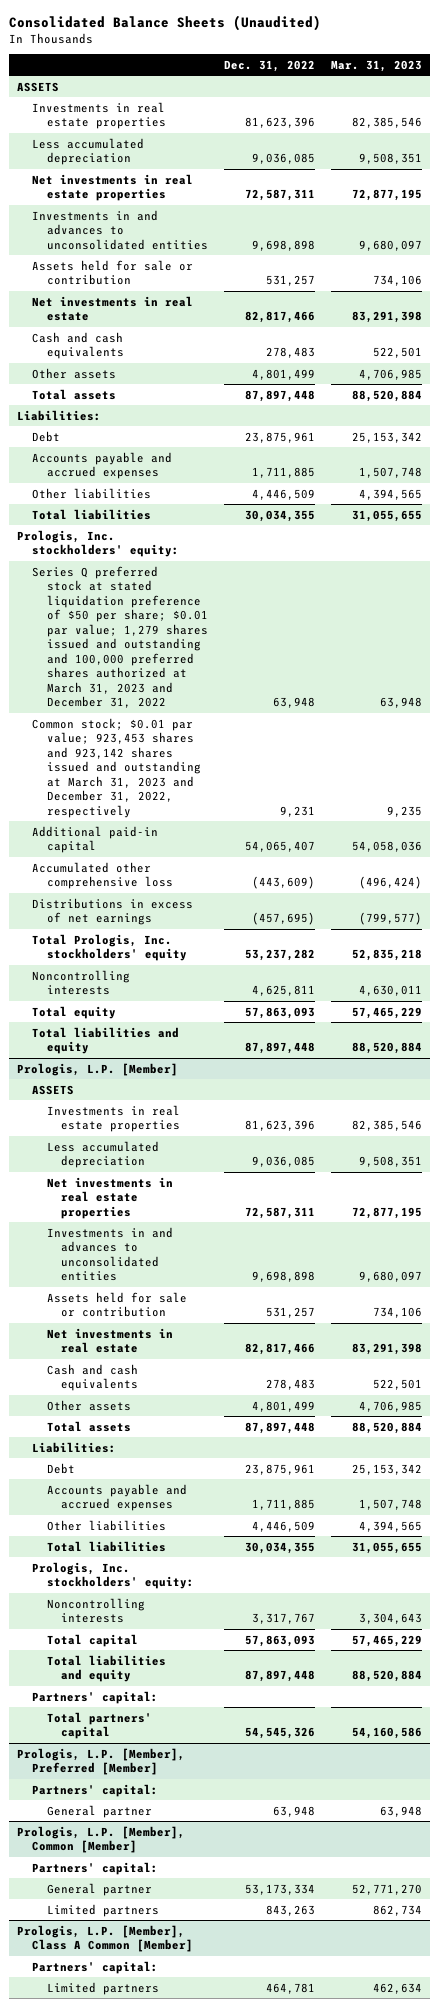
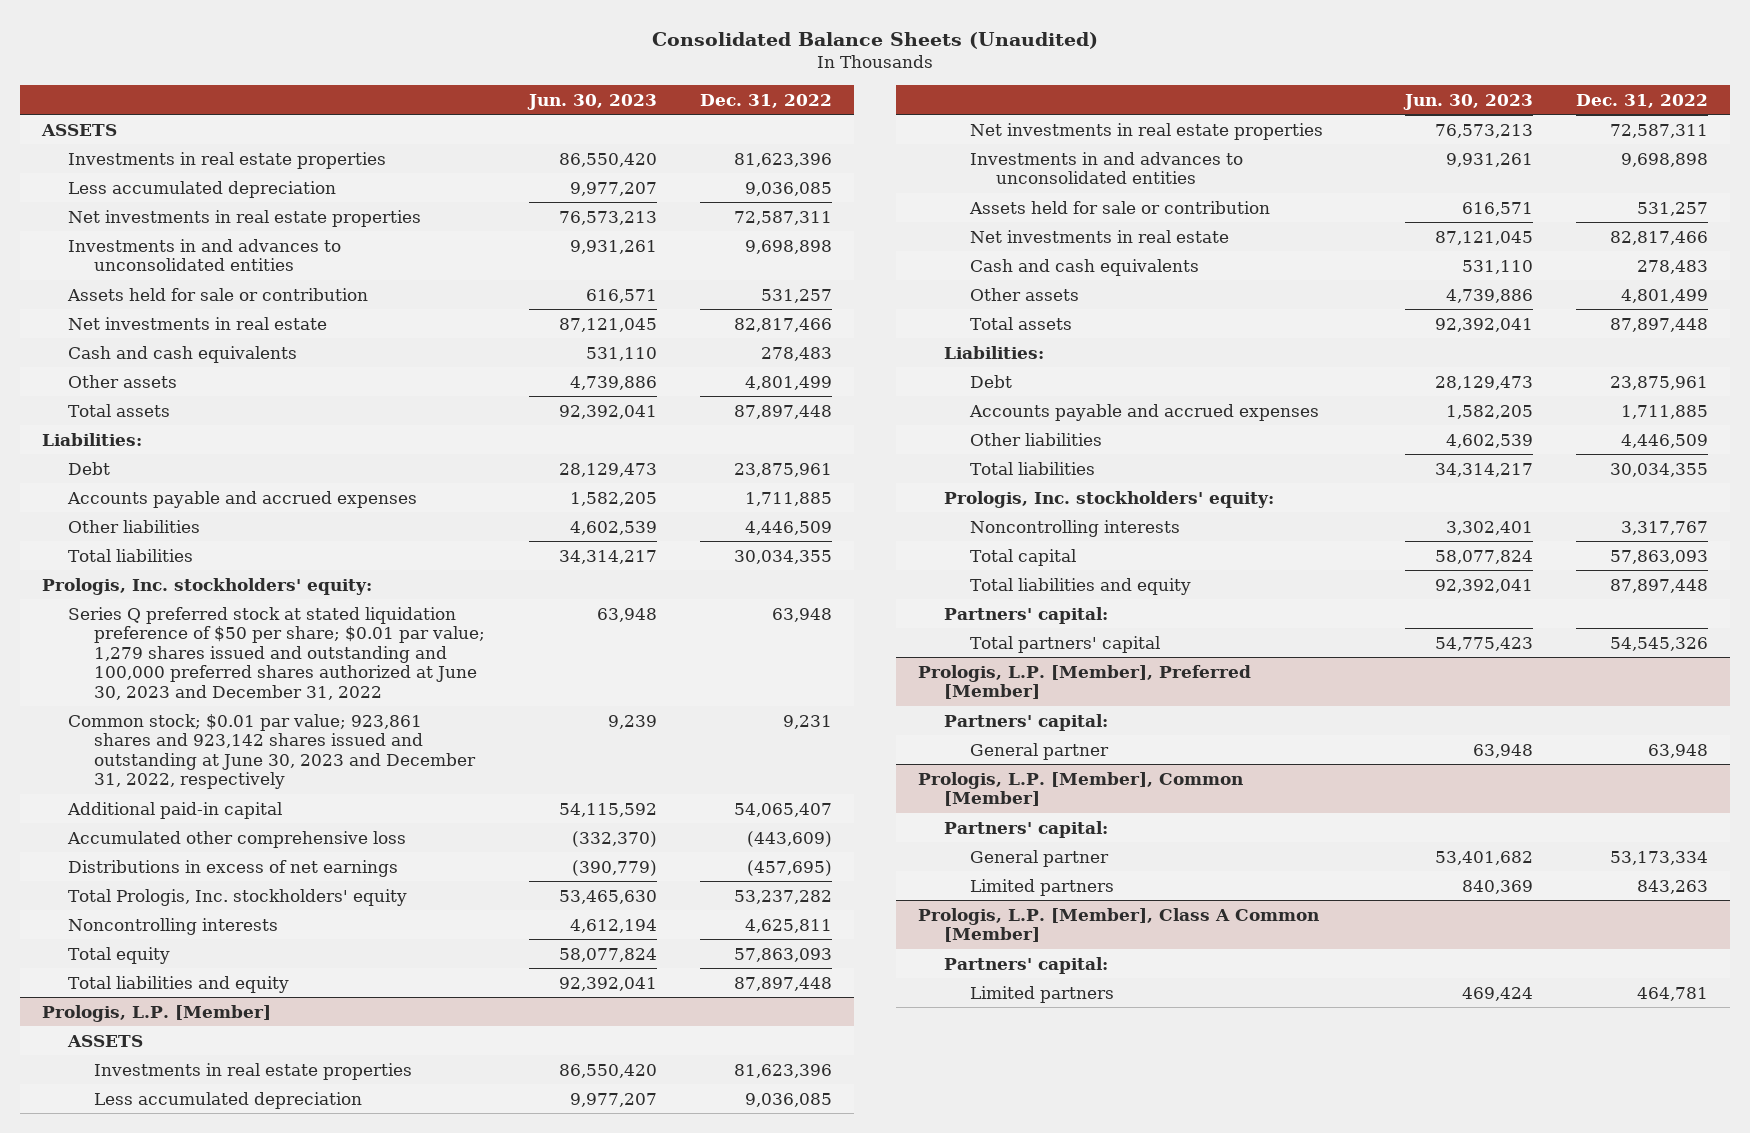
[331,59,423,72] Mar. 31, 2023 -> none
none -> [526,93,657,110] Jun. 30, 2023
[32,565,208,709] Series Q preferred stock at stated liquidation preference of $50 per share; $0.01 par value; 1,279 shares issued and outstanding and 100,000 preferred shares authorized at March 31, 2023 and December 31, 2022 -> [67,606,486,700] Series Q preferred stock at stated liquidation preference of $50 per share; $0.01 par value; 1,279 shares issued and outstanding and 100,000 preferred shares authorized at June 30, 2023 and December 31, 2022
[32,717,201,818] Common stock; $0.01 par value; 923,453 shares and 923,142 shares issued and outstanding at March 31, 2023 and December 31, 2022, respectively -> [67,713,477,790] Common stock; $0.01 par value; 923,861 shares and 923,142 shares issued and outstanding at June 30, 2023 and December 31, 2022, respectively

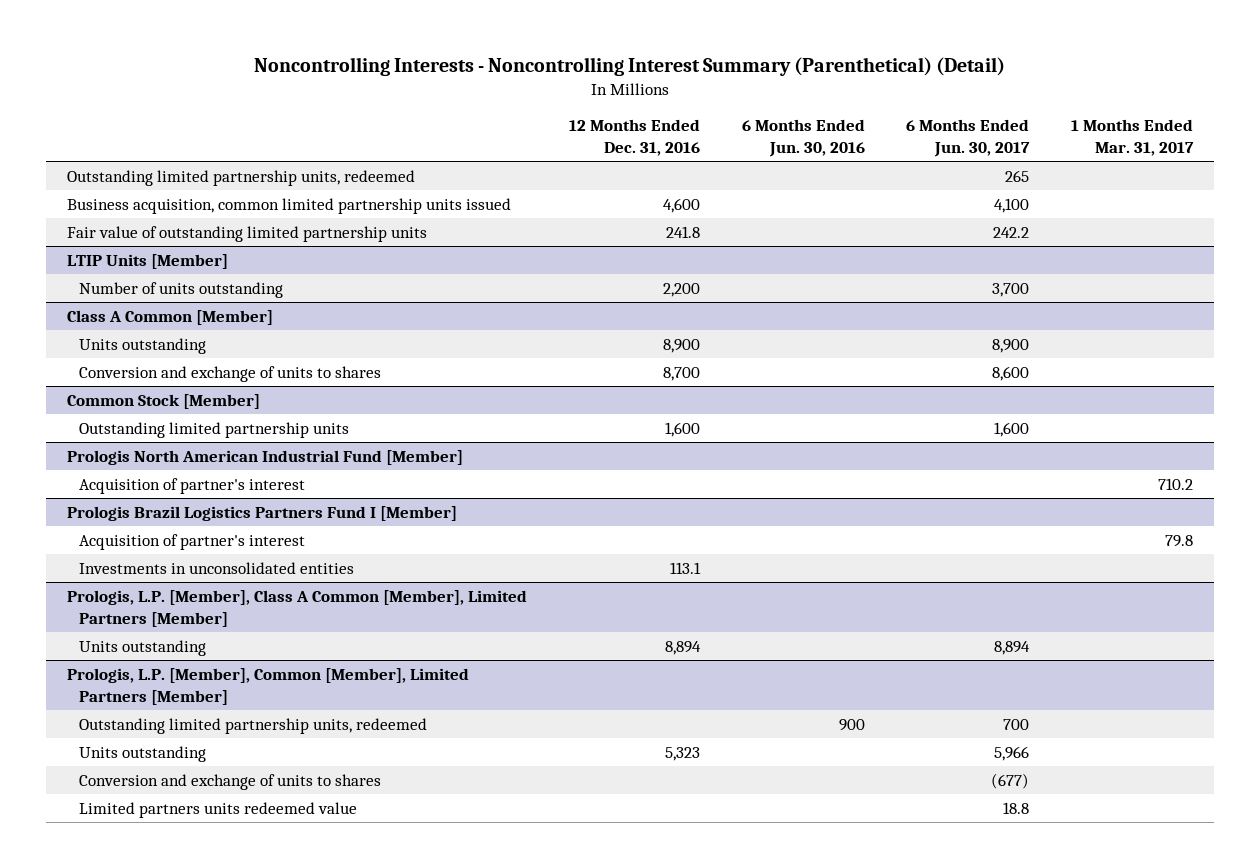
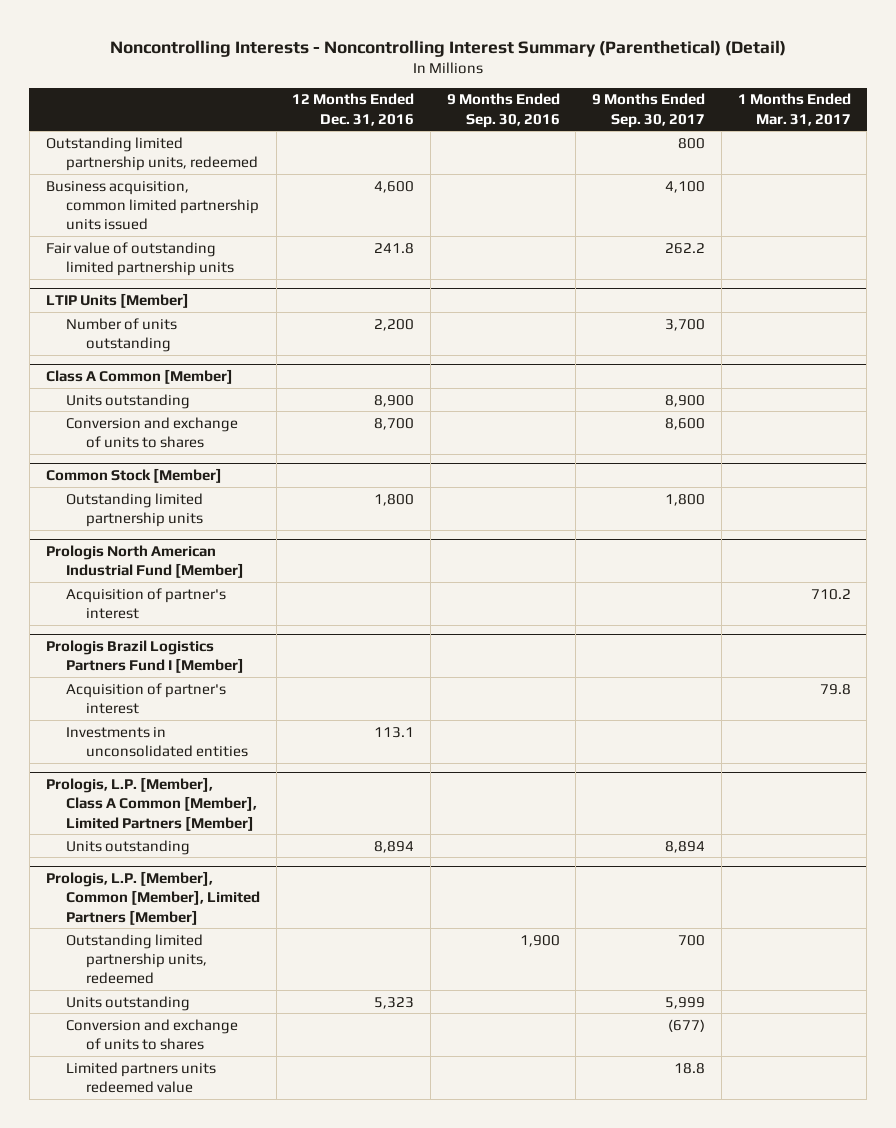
[741,119,865,157] 6 Months Ended Jun. 30, 2016 -> none
[906,119,1031,157] 6 Months Ended Jun. 30, 2017 -> none
none -> [446,93,560,128] 9 Months Ended Sep. 30, 2016
none -> [592,93,706,128] 9 Months Ended Sep. 30, 2017
[664,421,700,437] 1,600 -> [374,493,415,506] 1,800

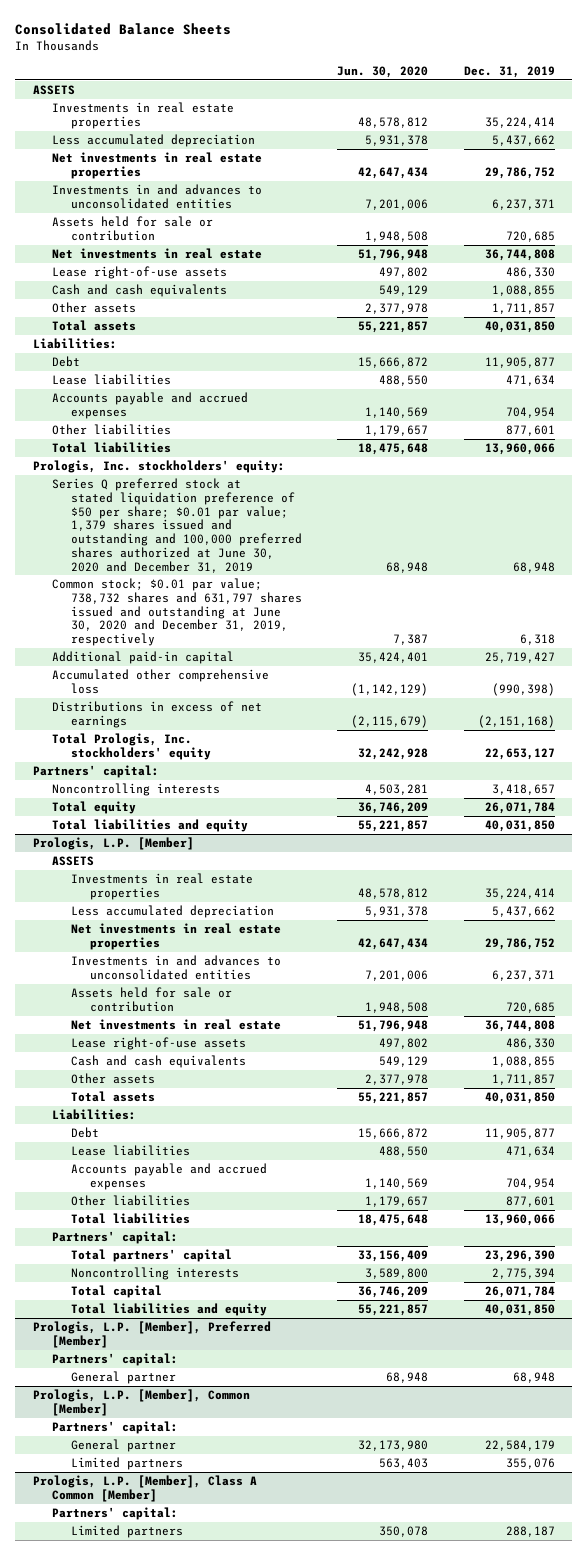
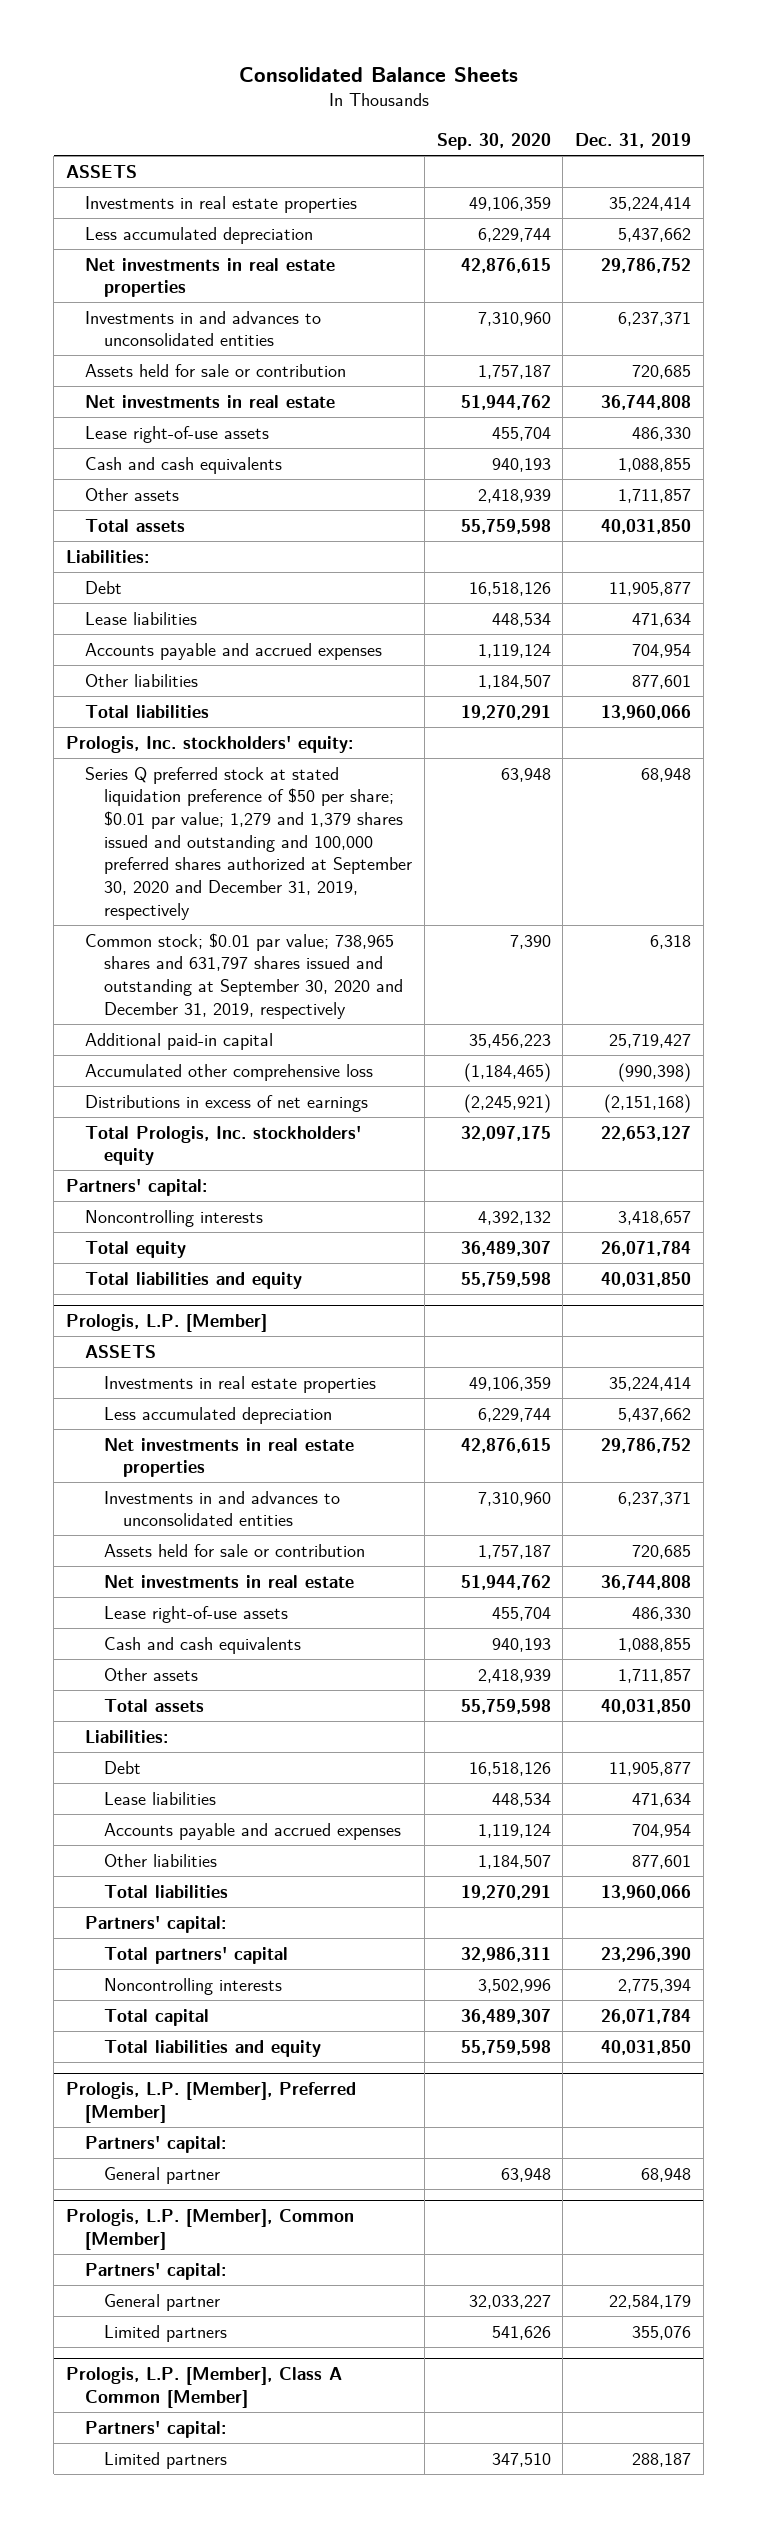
[337,65,429,78] Jun. 30, 2020 -> none
none -> [436,133,551,151] Sep. 30, 2020
[51,478,302,573] Series Q preferred stock at stated liquidation preference of $50 per share; $0.01 par value; 1,379 shares issued and outstanding and 100,000 preferred shares authorized at June 30, 2020 and December 31, 2019 -> [84,766,412,920] Series Q preferred stock at stated liquidation preference of $50 per share; $0.01 par value; 1,279 and 1,379 shares issued and outstanding and 100,000 preferred shares authorized at September 30, 2020 and December 31, 2019, respectively
[51,578,302,647] Common stock; $0.01 par value; 738,732 shares and 631,797 shares issued and outstanding at June 30, 2020 and December 31, 2019, respectively -> [84,932,403,1019] Common stock; $0.01 par value; 738,965 shares and 631,797 shares issued and outstanding at September 30, 2020 and December 31, 2019, respectively

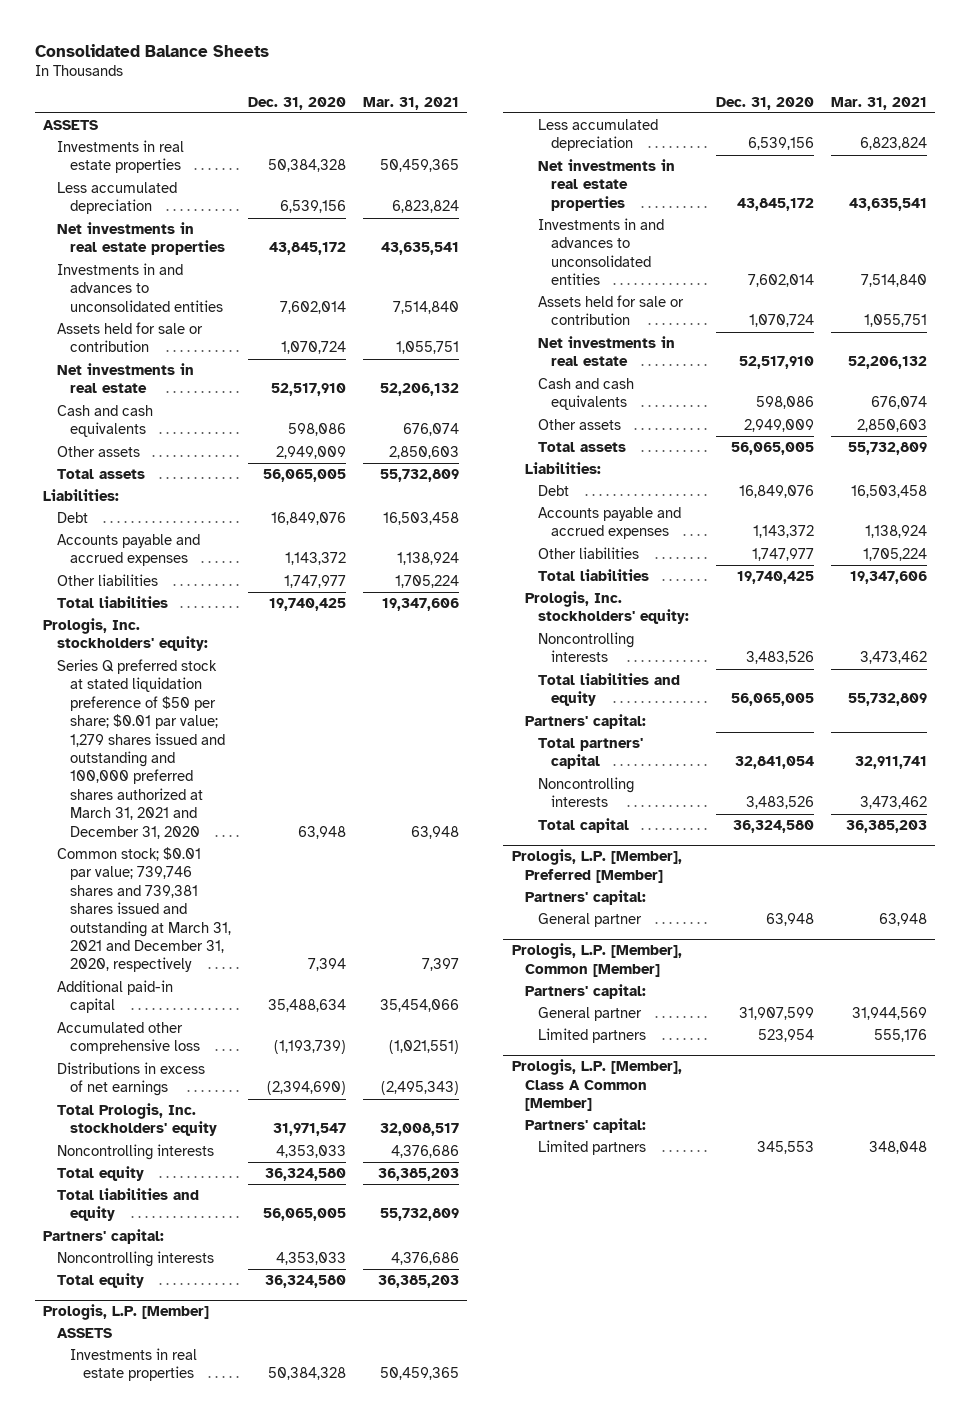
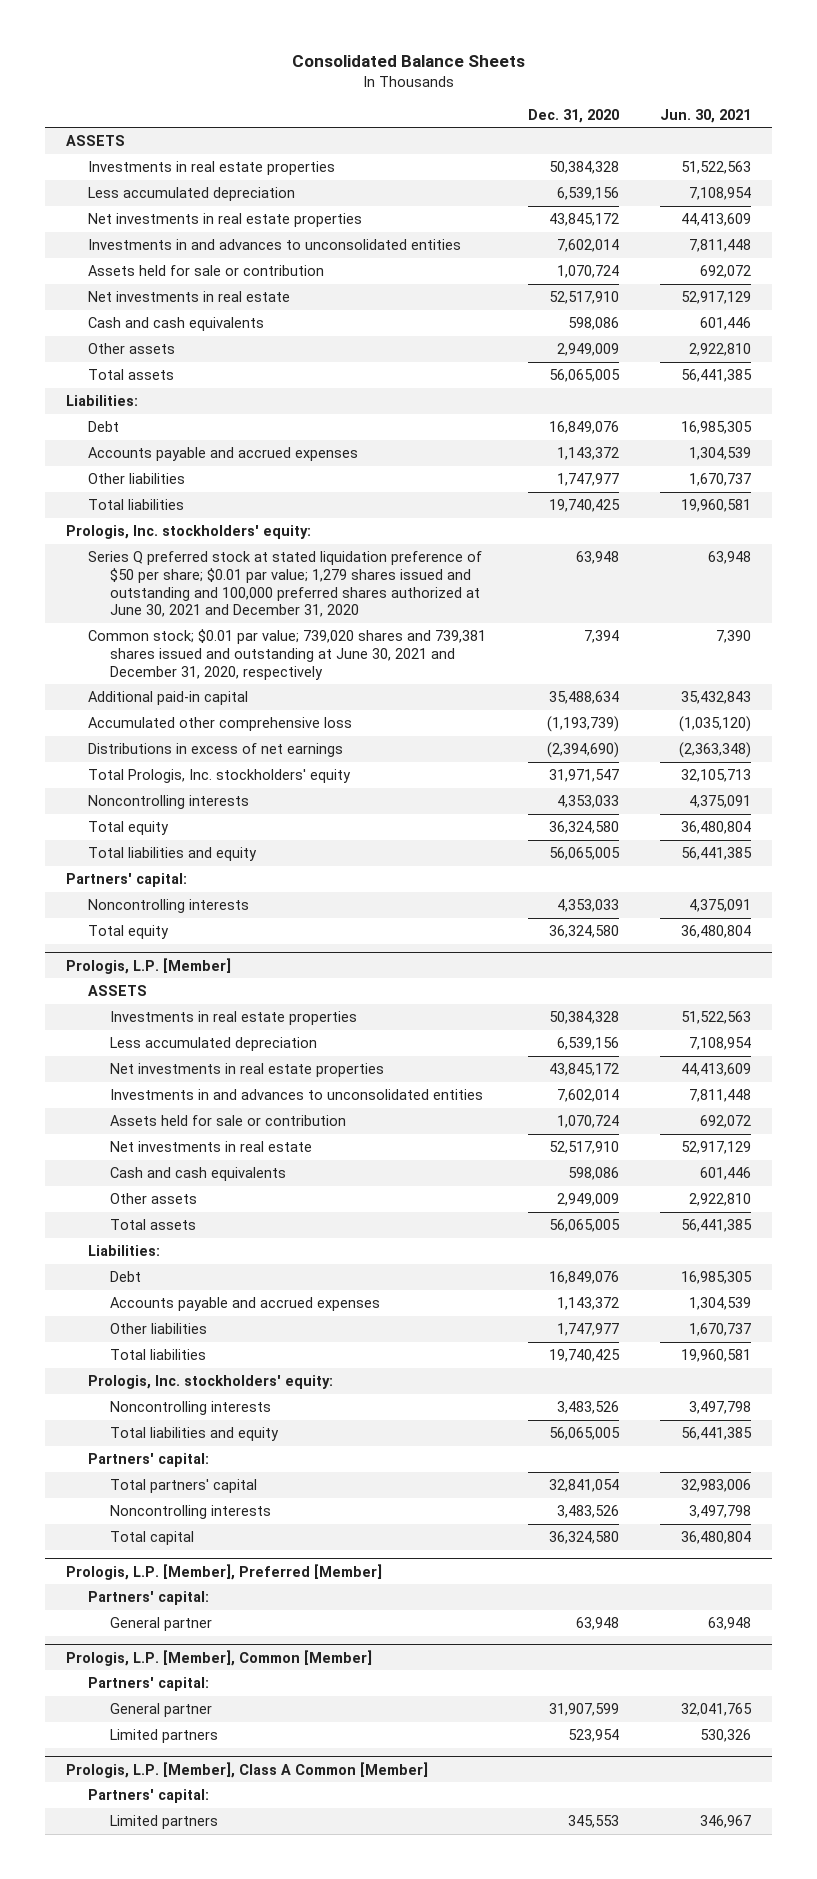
[362,96,459,110] Mar. 31, 2021 -> none
none -> [660,108,752,123] Jun. 30, 2021
[56,658,225,839] Series Q preferred stock at stated liquidation preference of $50 per share; $0.01 par value; 1,279 shares issued and outstanding and 100,000 preferred shares authorized at March 31, 2021 and December 31, 2020 -> [87,550,482,618] Series Q preferred stock at stated liquidation preference of $50 per share; $0.01 par value; 1,279 shares issued and outstanding and 100,000 preferred shares authorized at June 30, 2021 and December 31, 2020
[56,846,231,973] Common stock; $0.01 par value; 739,746 shares and 739,381 shares issued and outstanding at March 31, 2021 and December 31, 2020, respectively -> [87,628,486,680] Common stock; $0.01 par value; 739,020 shares and 739,381 shares issued and outstanding at June 30, 2021 and December 31, 2020, respectively

